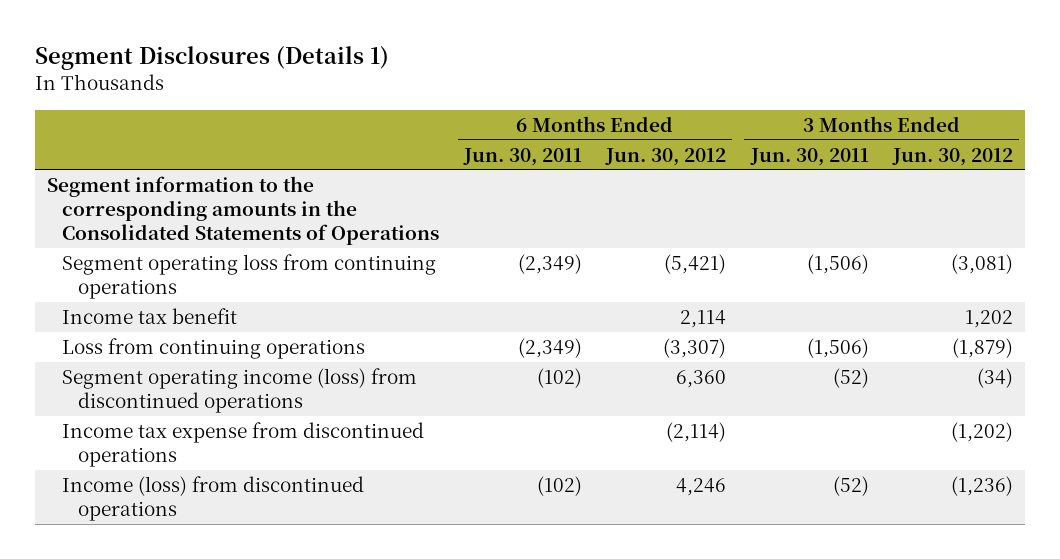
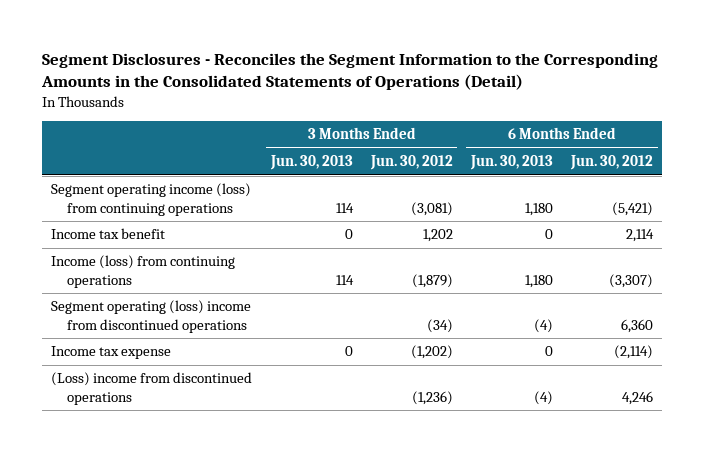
[34,46,389,71] Segment Disclosures (Details 1) -> [41,52,659,91] Segment Disclosures - Reconciles the Segment Information to the Corresponding Amounts in the Consolidated Statements of Operations (Detail)
[462,147,582,166] Jun. 30, 2011 -> none
[749,147,869,166] Jun. 30, 2011 -> none
none -> [269,155,353,171] Jun. 30, 2013
none -> [470,155,554,171] Jun. 30, 2013
[46,175,440,245] Segment information to the corresponding amounts in the Consolidated Statements of Operations -> none
[62,253,437,299] Segment operating loss from continuing operations -> [51,183,252,216] Segment operating income (loss) from continuing operations
[62,337,366,359] Loss from continuing operations -> [51,255,236,288] Income (loss) from continuing operations
[62,367,418,413] Segment operating income (loss) from discontinued operations -> [51,300,252,333] Segment operating (loss) income from discontinued operations
[62,421,425,467] Income tax expense from discontinued operations -> [51,346,172,360] Income tax expense
[62,475,365,521] Income (loss) from discontinued operations -> [51,372,253,405] (Loss) income from discontinued operations

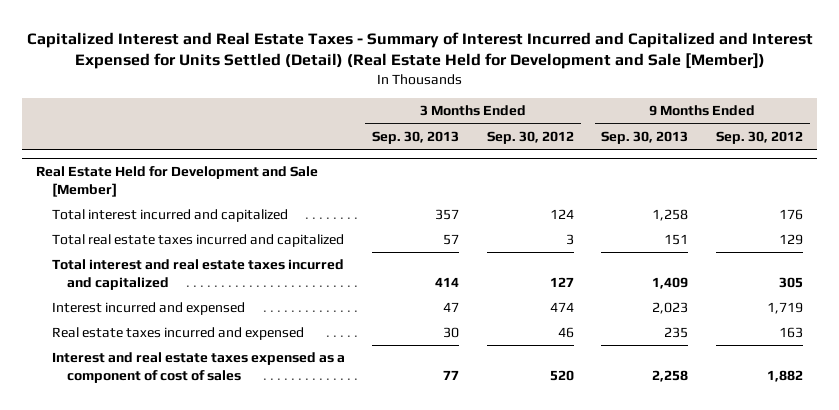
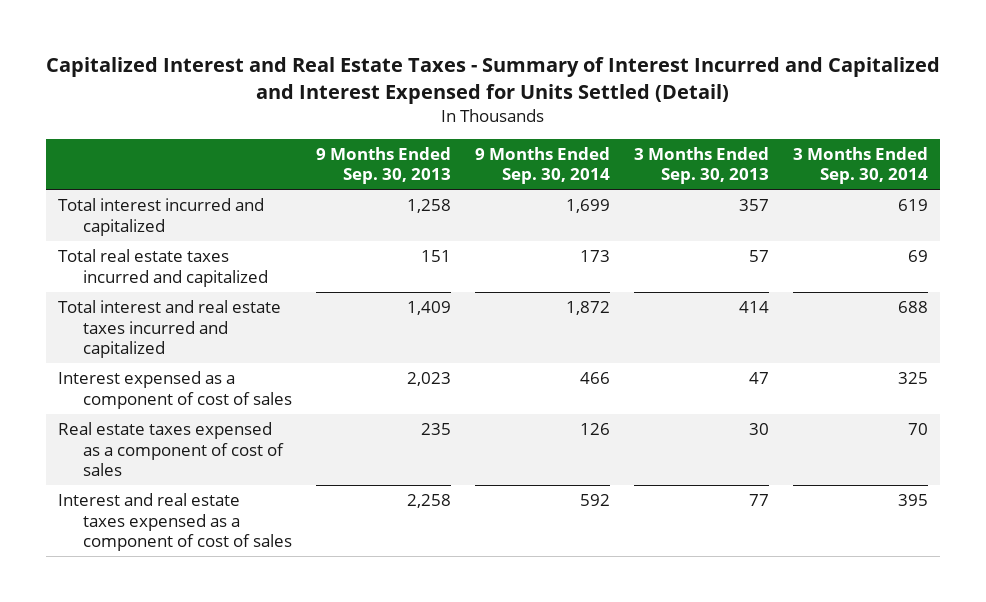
[26,31,813,70] Capitalized Interest and Real Estate Taxes - Summary of Interest Incurred and Capitalized and Interest Expensed for Units Settled (Detail) (Real Estate Held for Development and Sale [Member]) -> [46,57,941,104] Capitalized Interest and Real Estate Taxes - Summary of Interest Incurred and Capitalized and Interest Expensed for Units Settled (Detail)
[486,130,574,144] Sep. 30, 2012 -> none
[716,130,804,144] Sep. 30, 2012 -> none
none -> [475,146,611,185] 9 Months Ended Sep. 30, 2014
none -> [793,146,929,185] 3 Months Ended Sep. 30, 2014
[36,166,319,197] Real Estate Held for Development and Sale [Member] -> none
[51,302,245,316] Interest incurred and expensed -> [58,371,293,409] Interest expensed as a component of cost of sales
[51,327,304,341] Real estate taxes incurred and expensed -> [58,422,285,477] Real estate taxes expensed as a component of cost of sales

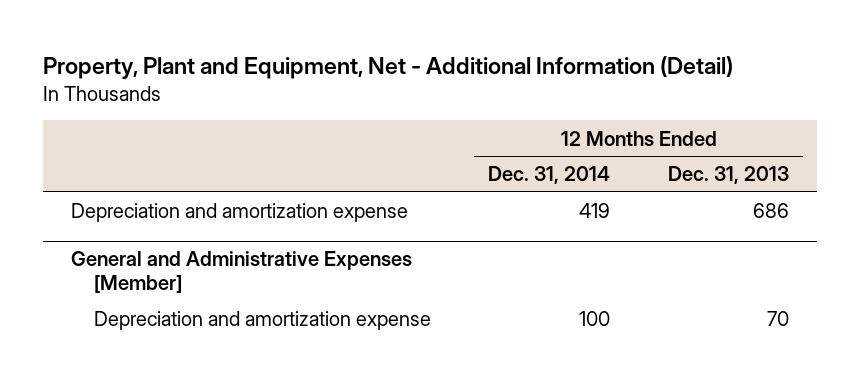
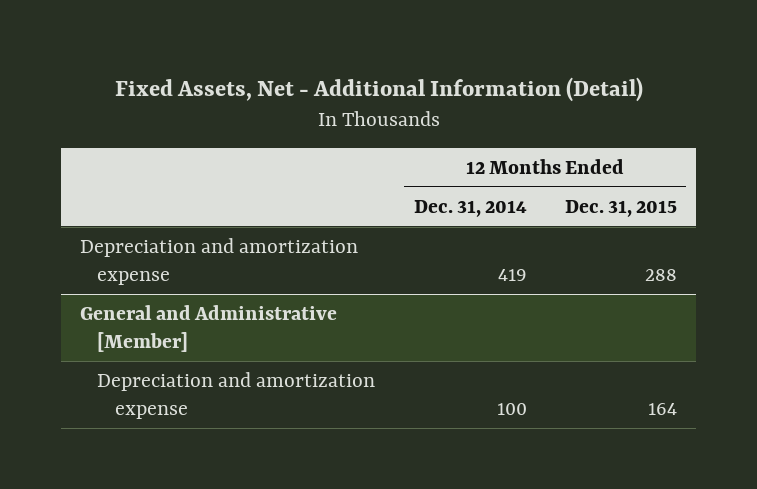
[42,55,733,79] Property, Plant and Equipment, Net - Additional Information (Detail) -> [114,76,643,102] Fixed Assets, Net - Additional Information (Detail)
[667,166,789,185] Dec. 31, 2013 -> none
none -> [564,199,677,217] Dec. 31, 2015
[71,251,413,294] General and Administrative Expenses [Member] -> [80,304,338,352] General and Administrative [Member]

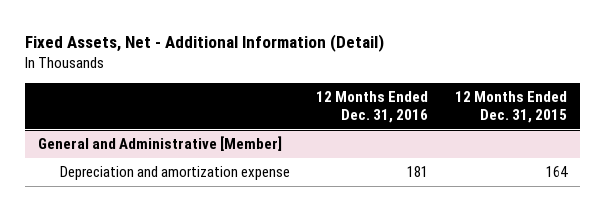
[413,199,527,217] Dec. 31, 2014 -> none
none -> [316,91,429,124] 12 Months Ended Dec. 31, 2016
[80,237,359,285] Depreciation and amortization expense -> none

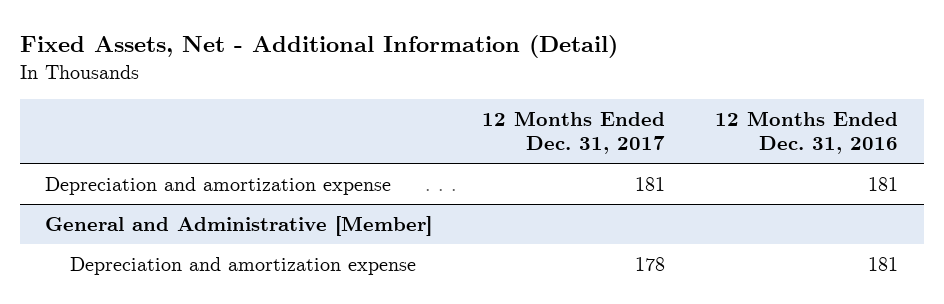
[454,91,567,124] 12 Months Ended Dec. 31, 2015 -> none
none -> [482,110,666,155] 12 Months Ended Dec. 31, 2017
none -> [45,176,392,195] Depreciation and amortization expense

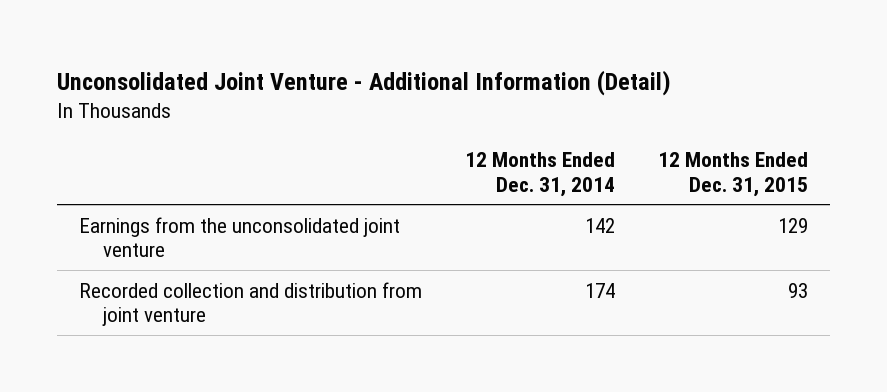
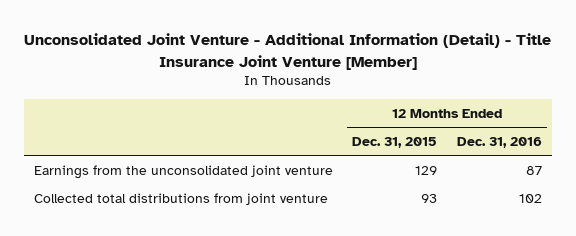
[56,69,671,96] Unconsolidated Joint Venture - Additional Information (Detail) -> [23,33,551,70] Unconsolidated Joint Venture - Additional Information (Detail) - Title Insurance Joint Venture [Member]
[464,151,615,197] 12 Months Ended Dec. 31, 2014 -> none
none -> [457,136,543,148] Dec. 31, 2016
[78,281,422,327] Recorded collection and distribution from joint venture -> [33,192,328,205] Collected total distributions from joint venture

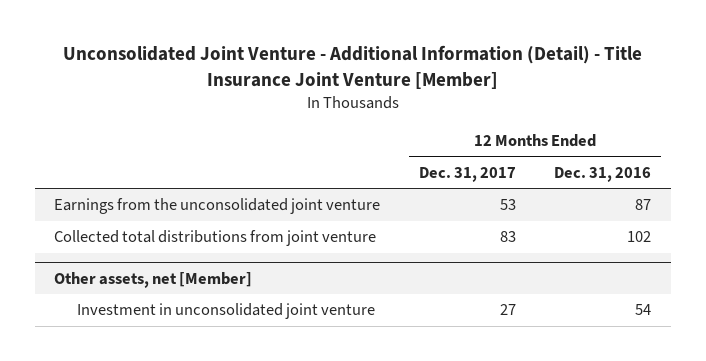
[352,136,438,148] Dec. 31, 2015 -> none
none -> [418,166,516,182] Dec. 31, 2017
none -> [54,271,253,288] Other assets, net [Member]
none -> [76,303,375,320] Investment in unconsolidated joint venture

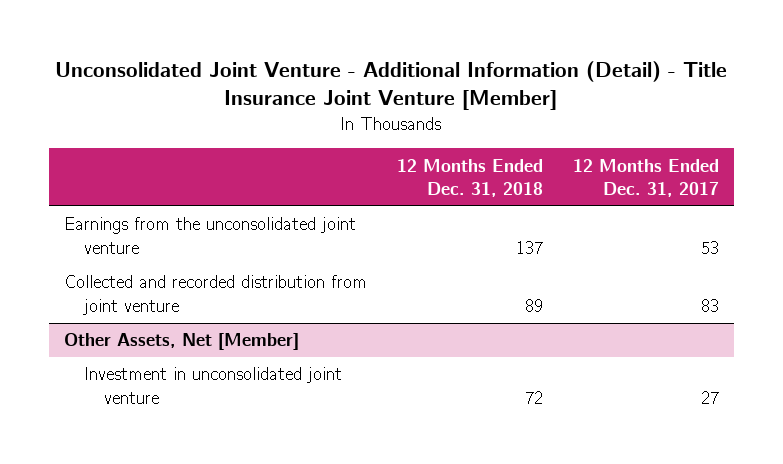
[554,166,652,182] Dec. 31, 2016 -> none
none -> [396,158,543,197] 12 Months Ended Dec. 31, 2018
[54,230,377,247] Collected total distributions from joint venture -> [63,275,367,315] Collected and recorded distribution from joint venture
[54,271,253,288] Other assets, net [Member] -> [63,333,299,351] Other Assets, Net [Member]

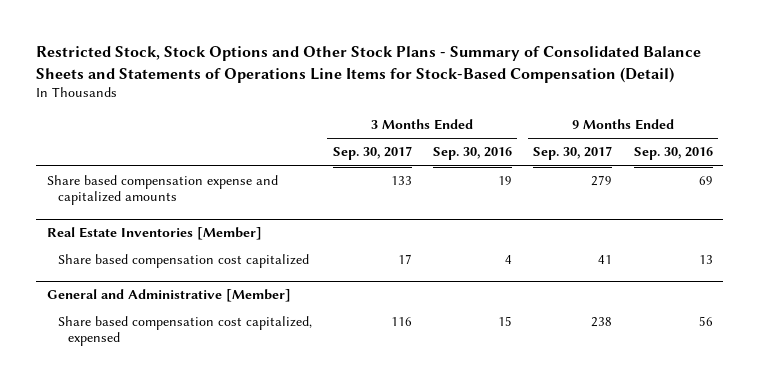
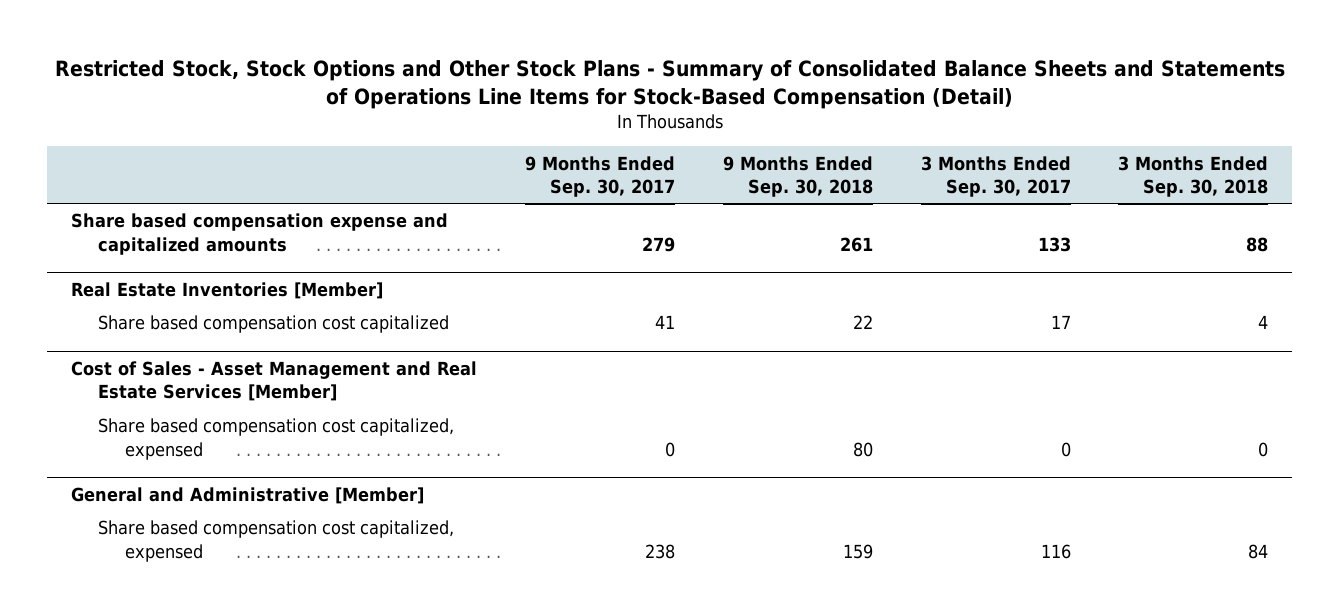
[433,147,513,161] Sep. 30, 2016 -> none
[633,147,713,161] Sep. 30, 2016 -> none
none -> [722,155,873,198] 9 Months Ended Sep. 30, 2018
none -> [1118,155,1269,198] 3 Months Ended Sep. 30, 2018
none -> [71,361,478,402] Cost of Sales - Asset Management and Real Estate Services [Member]
none -> [98,418,455,460] Share based compensation cost capitalized, expensed

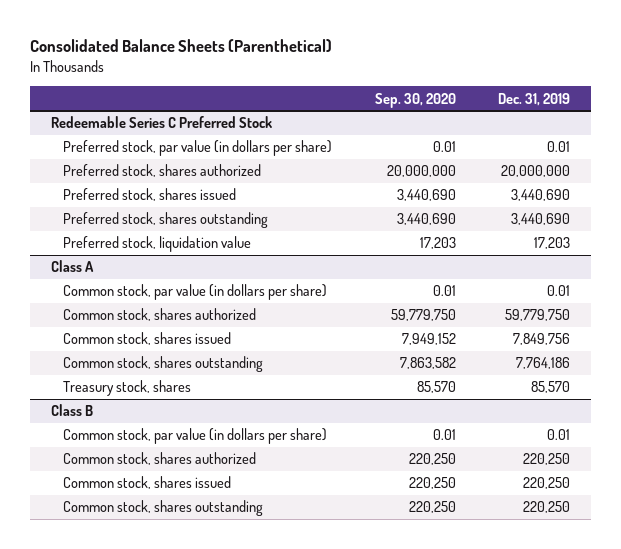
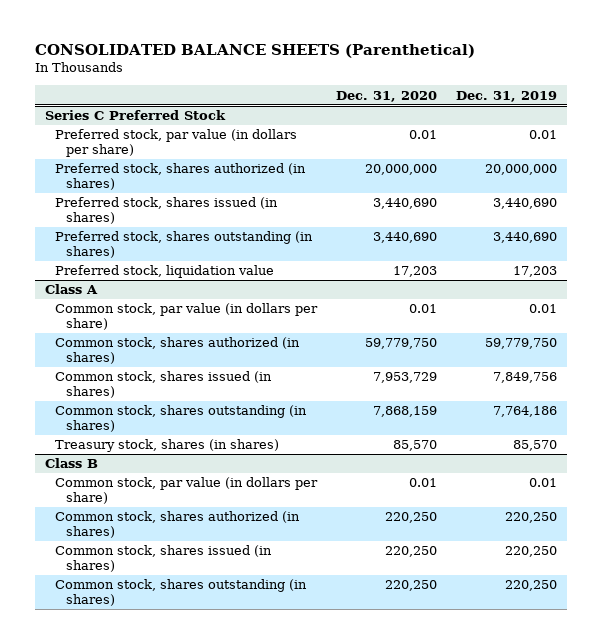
[29,39,332,53] Consolidated Balance Sheets (Parenthetical) -> [35,44,476,59] CONSOLIDATED BALANCE SHEETS (Parenthetical)
[374,92,456,108] Sep. 30, 2020 -> none
none -> [336,90,438,102] Dec. 31, 2020
[50,116,272,129] Redeemable Series C Preferred Stock -> [44,110,226,121] Series C Preferred Stock
[63,164,262,178] Preferred stock, shares authorized -> [55,163,307,191] Preferred stock, shares authorized (in shares)
[63,188,237,202] Preferred stock, shares issued -> [55,197,279,225] Preferred stock, shares issued (in shares)
[63,212,269,229] Preferred stock, shares outstanding -> [55,231,314,259] Preferred stock, shares outstanding (in shares)
[63,308,257,322] Common stock, shares authorized -> [55,337,301,365] Common stock, shares authorized (in shares)
[63,332,232,346] Common stock, shares issued -> [55,371,273,399] Common stock, shares issued (in shares)
[63,356,264,373] Common stock, shares outstanding -> [55,405,308,433] Common stock, shares outstanding (in shares)
[63,380,192,397] Treasury stock, shares -> [55,439,280,453] Treasury stock, shares (in shares)
[63,452,257,466] Common stock, shares authorized -> [55,511,301,539] Common stock, shares authorized (in shares)
[63,476,232,490] Common stock, shares issued -> [55,545,273,573] Common stock, shares issued (in shares)
[63,500,264,517] Common stock, shares outstanding -> [55,579,308,607] Common stock, shares outstanding (in shares)

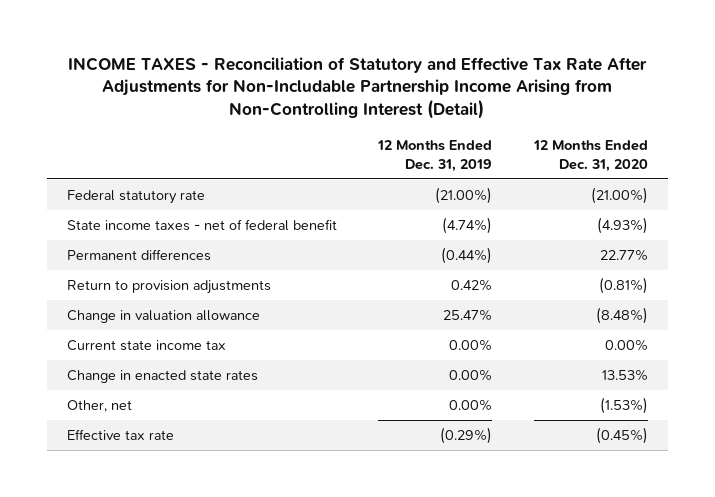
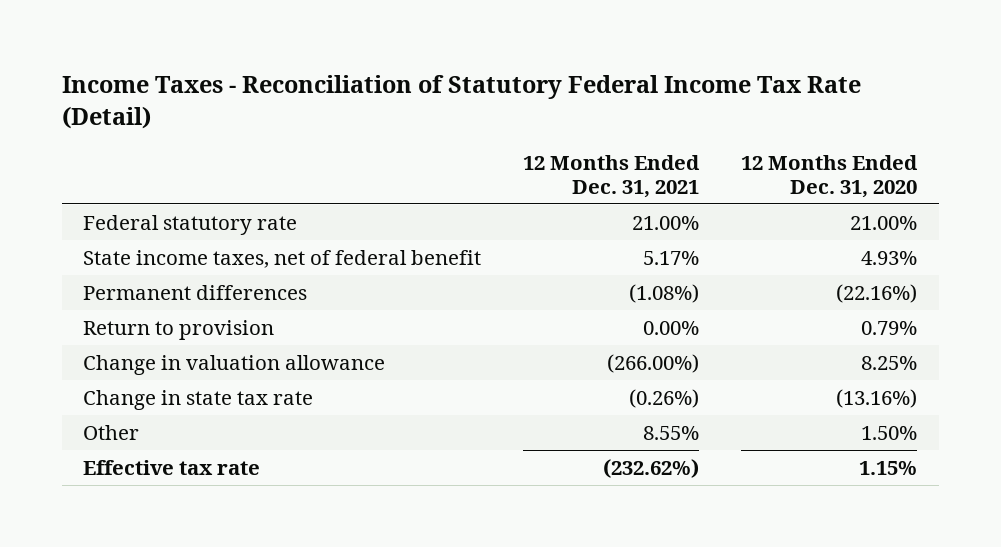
[68,56,648,120] INCOME TAXES - Reconciliation of Statutory and Effective Tax Rate After Adjustments for Non-Includable Partnership Income Arising from Non-Controlling Interest (Detail) -> [61,75,861,129] Income Taxes - Reconciliation of Statutory Federal Income Tax Rate (Detail)
[377,140,493,172] 12 Months Ended Dec. 31, 2019 -> none
none -> [523,154,701,198] 12 Months Ended Dec. 31, 2021
[67,369,259,383] Change in enacted state rates -> none
[590,186,648,204] (21.00%) -> [850,215,918,230] 21.00%
[67,218,338,231] State income taxes - net of federal benefit -> [83,249,482,268] State income taxes, net of federal benefit
[596,216,648,234] (4.93%) -> [861,250,918,265] 4.93%
[599,248,648,261] 22.77% -> [836,283,918,303] (22.16%)
[67,279,272,294] Return to provision adjustments -> [83,319,275,340] Return to provision
[598,276,648,294] (0.81%) -> [861,320,918,335] 0.79%
[595,306,648,324] (8.48%) -> [861,355,918,370] 8.25%
[67,339,227,351] Current state income tax -> [83,389,314,410] Change in state tax rate
[604,338,648,351] 0.00% -> [836,388,918,408] (13.16%)
[67,399,133,412] Other, net -> [83,424,140,440] Other
[599,396,648,414] (1.53%) -> [861,425,918,440] 1.50%
[595,426,648,444] (0.45%) -> [859,460,918,475] 1.15%

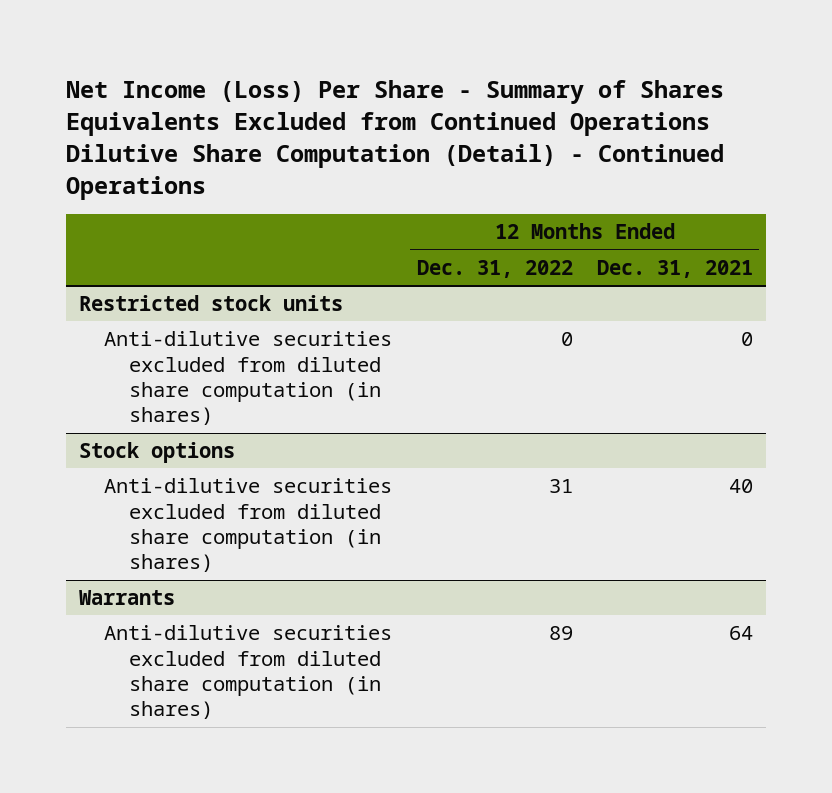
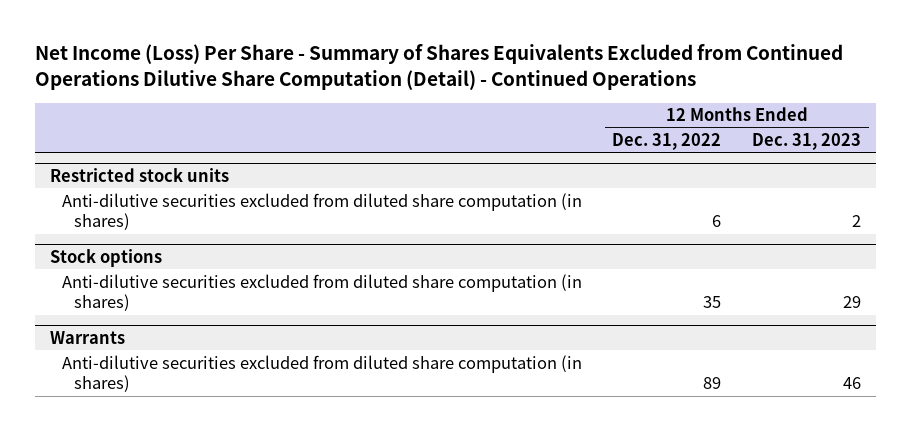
[597,259,754,278] Dec. 31, 2021 -> none
none -> [752,133,862,151] Dec. 31, 2023
[560,332,573,347] 0 -> [712,215,722,228] 6
[548,479,573,494] 31 -> [703,296,722,309] 35

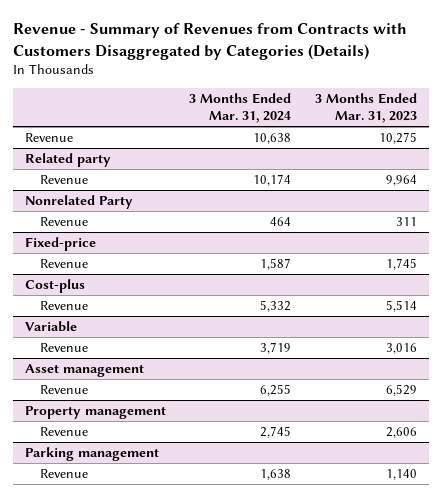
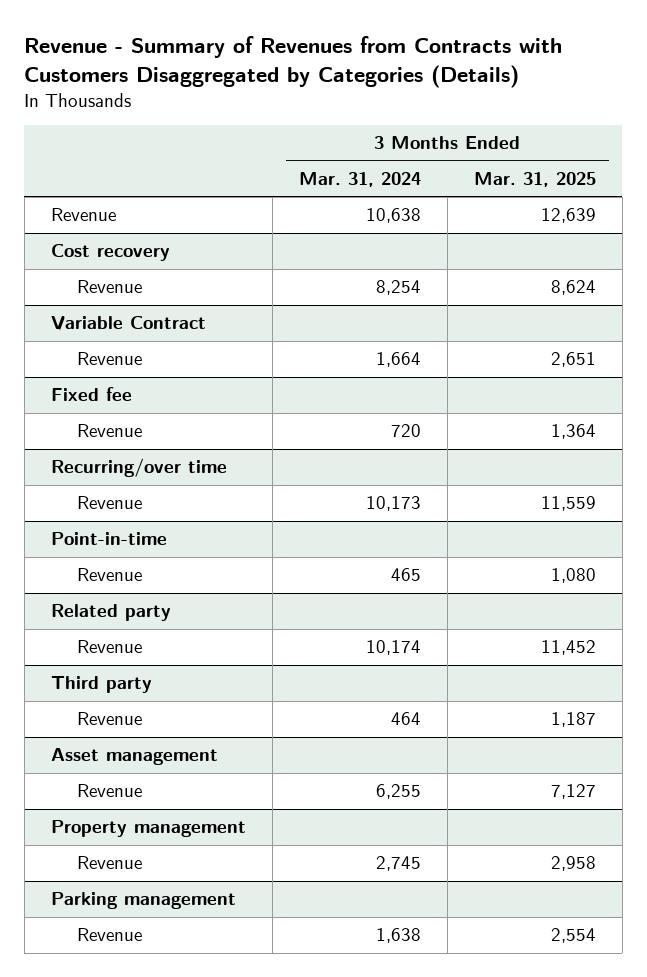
[314,93,417,124] 3 Months Ended Mar. 31, 2023 -> none
none -> [473,171,596,187] Mar. 31, 2025
none -> [50,244,170,262] Cost recovery
none -> [77,280,143,294] Revenue
none -> [50,316,206,332] Variable Contract
none -> [77,352,143,366] Revenue
none -> [50,387,132,402] Fixed fee
none -> [77,424,143,438] Revenue
none -> [50,458,227,478] Recurring/over time
none -> [77,496,143,510] Revenue
none -> [50,532,167,546] Point-in-time
none -> [77,568,143,582] Revenue
[24,194,133,209] Nonrelated Party -> [50,676,152,694] Third party
[24,236,96,251] Fixed-price -> none
[40,258,89,268] Revenue -> none
[24,278,85,293] Cost-plus -> none
[40,300,89,310] Revenue -> none
[24,320,77,332] Variable -> none
[40,342,89,352] Revenue -> none

